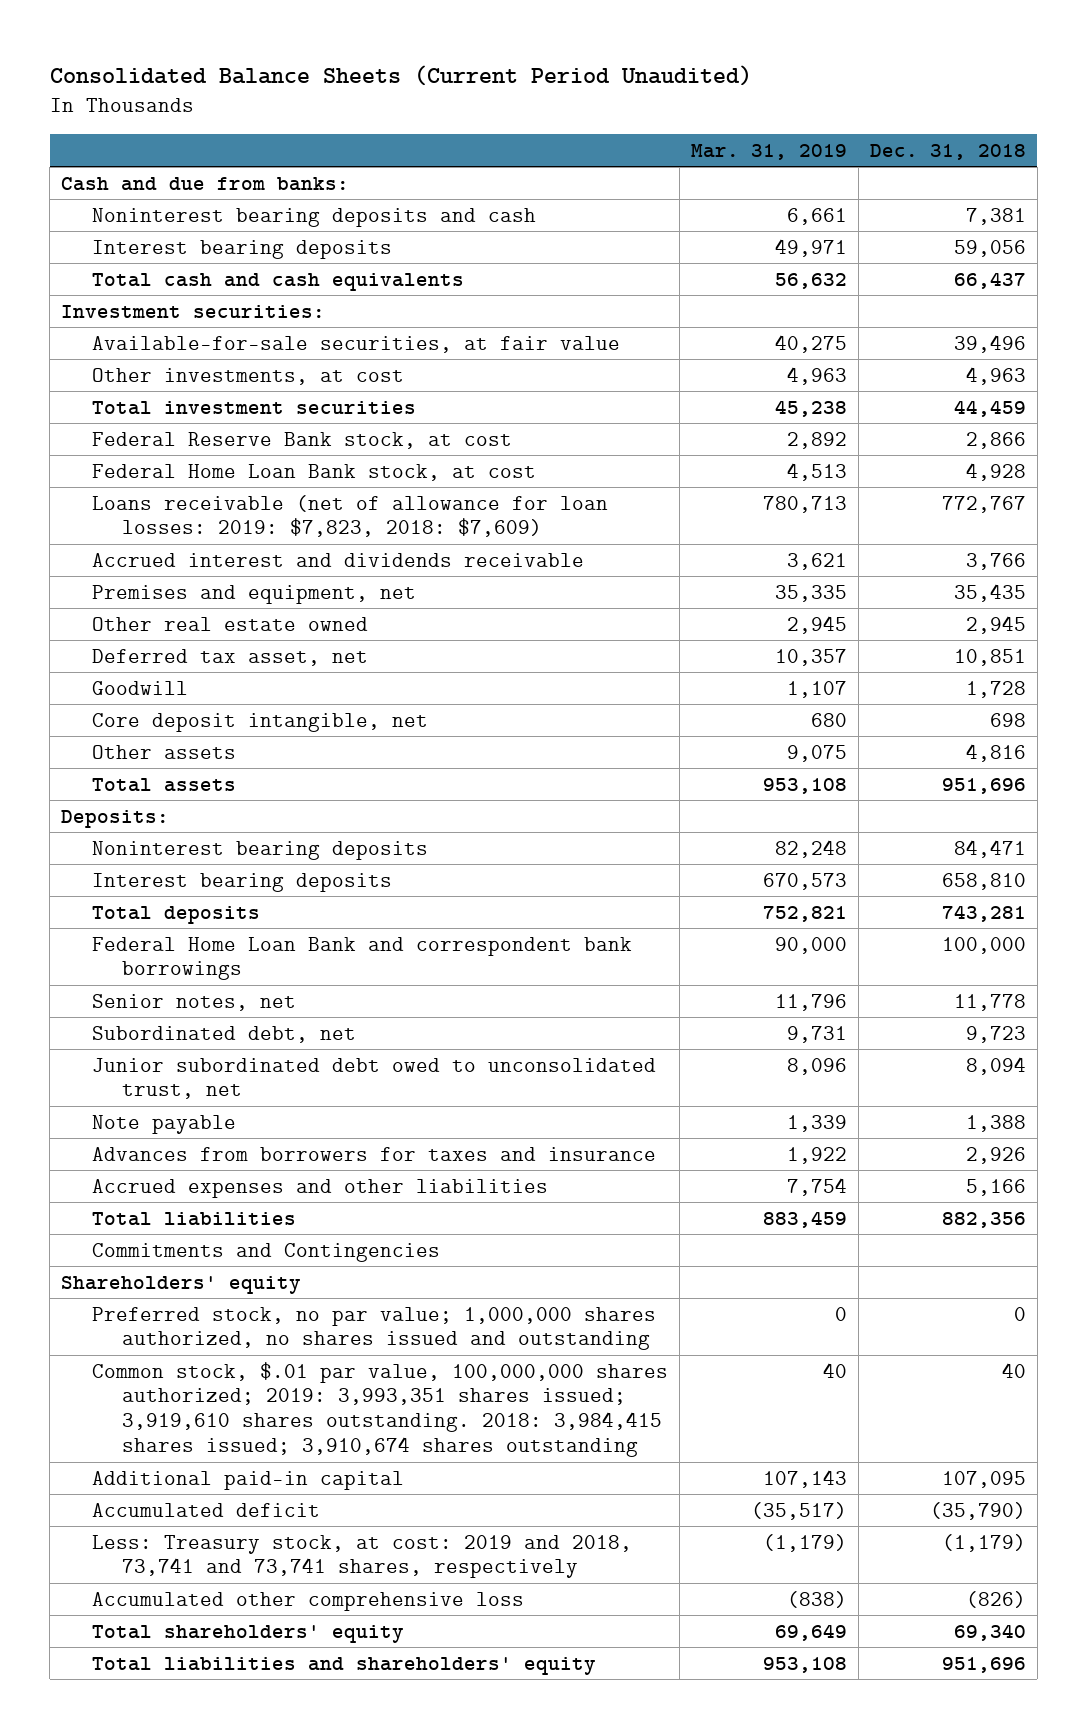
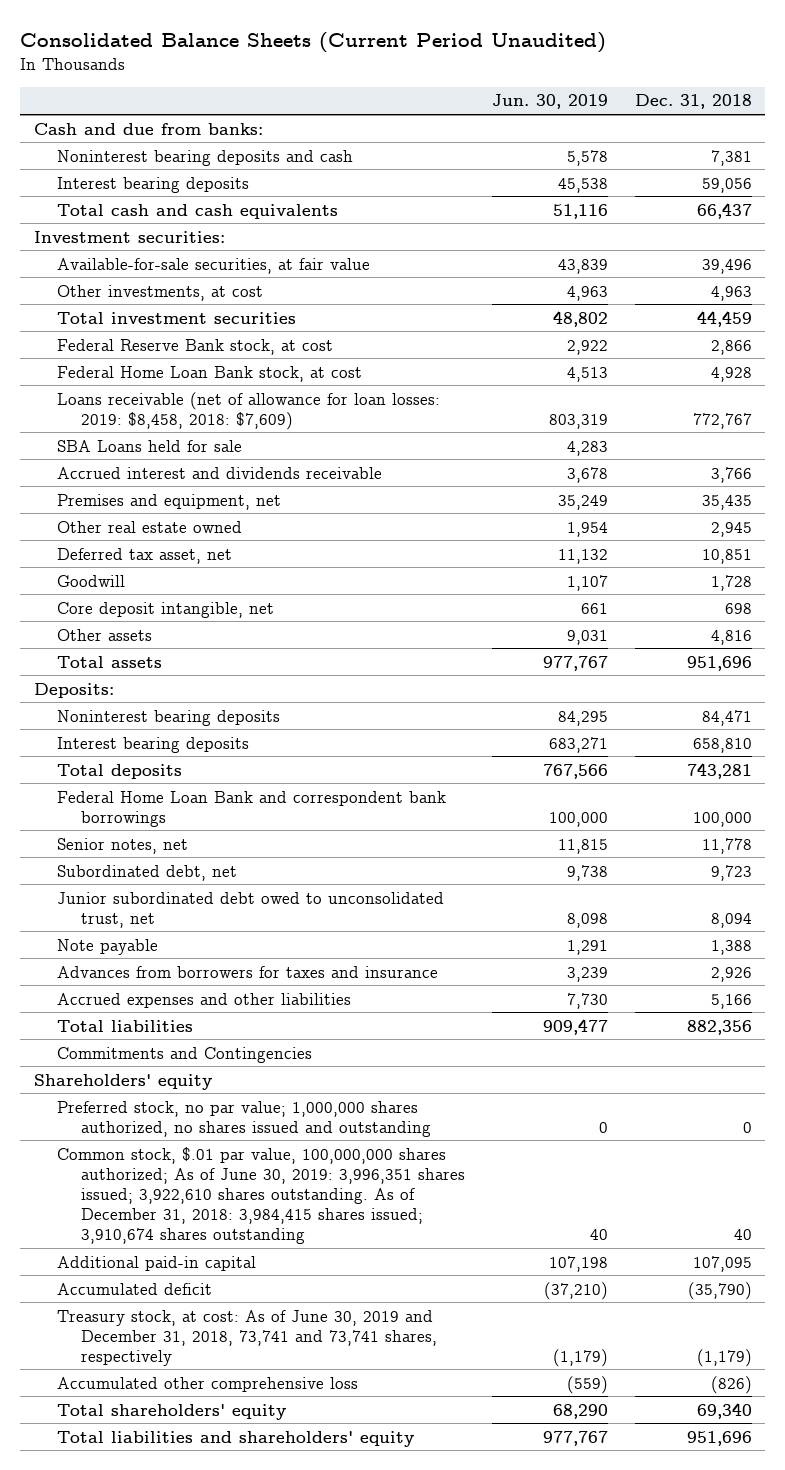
[690,143,847,160] Mar. 31, 2019 -> none
none -> [491,94,608,110] Jun. 30, 2019
[91,494,608,538] Loans receivable (net of allowance for loan losses: 2019: $7,823, 2018: $7,609) -> [57,391,441,430] Loans receivable (net of allowance for loan losses: 2019: $8,458, 2018: $7,609)
none -> [57,439,243,452] SBA Loans held for sale
[91,1361,668,1458] Common stock, $.01 par value, 100,000,000 shares authorized; 2019: 3,993,351 shares issued; 3,919,610 shares outstanding. 2018: 3,984,415 shares issued; 3,910,674 shares outstanding -> [57,1146,466,1244] Common stock, $.01 par value, 100,000,000 shares authorized; As of June 30, 2019: 3,996,351 shares issued; 3,922,610 shares outstanding. As of December 31, 2018: 3,984,415 shares issued; 3,910,674 shares outstanding
[91,1534,632,1579] Less: Treasury stock, at cost: 2019 and 2018, 73,741 and 73,741 shares, respectively -> [57,1309,438,1366] Treasury stock, at cost: As of June 30, 2019 and December 31, 2018, 73,741 and 73,741 shares, respectively

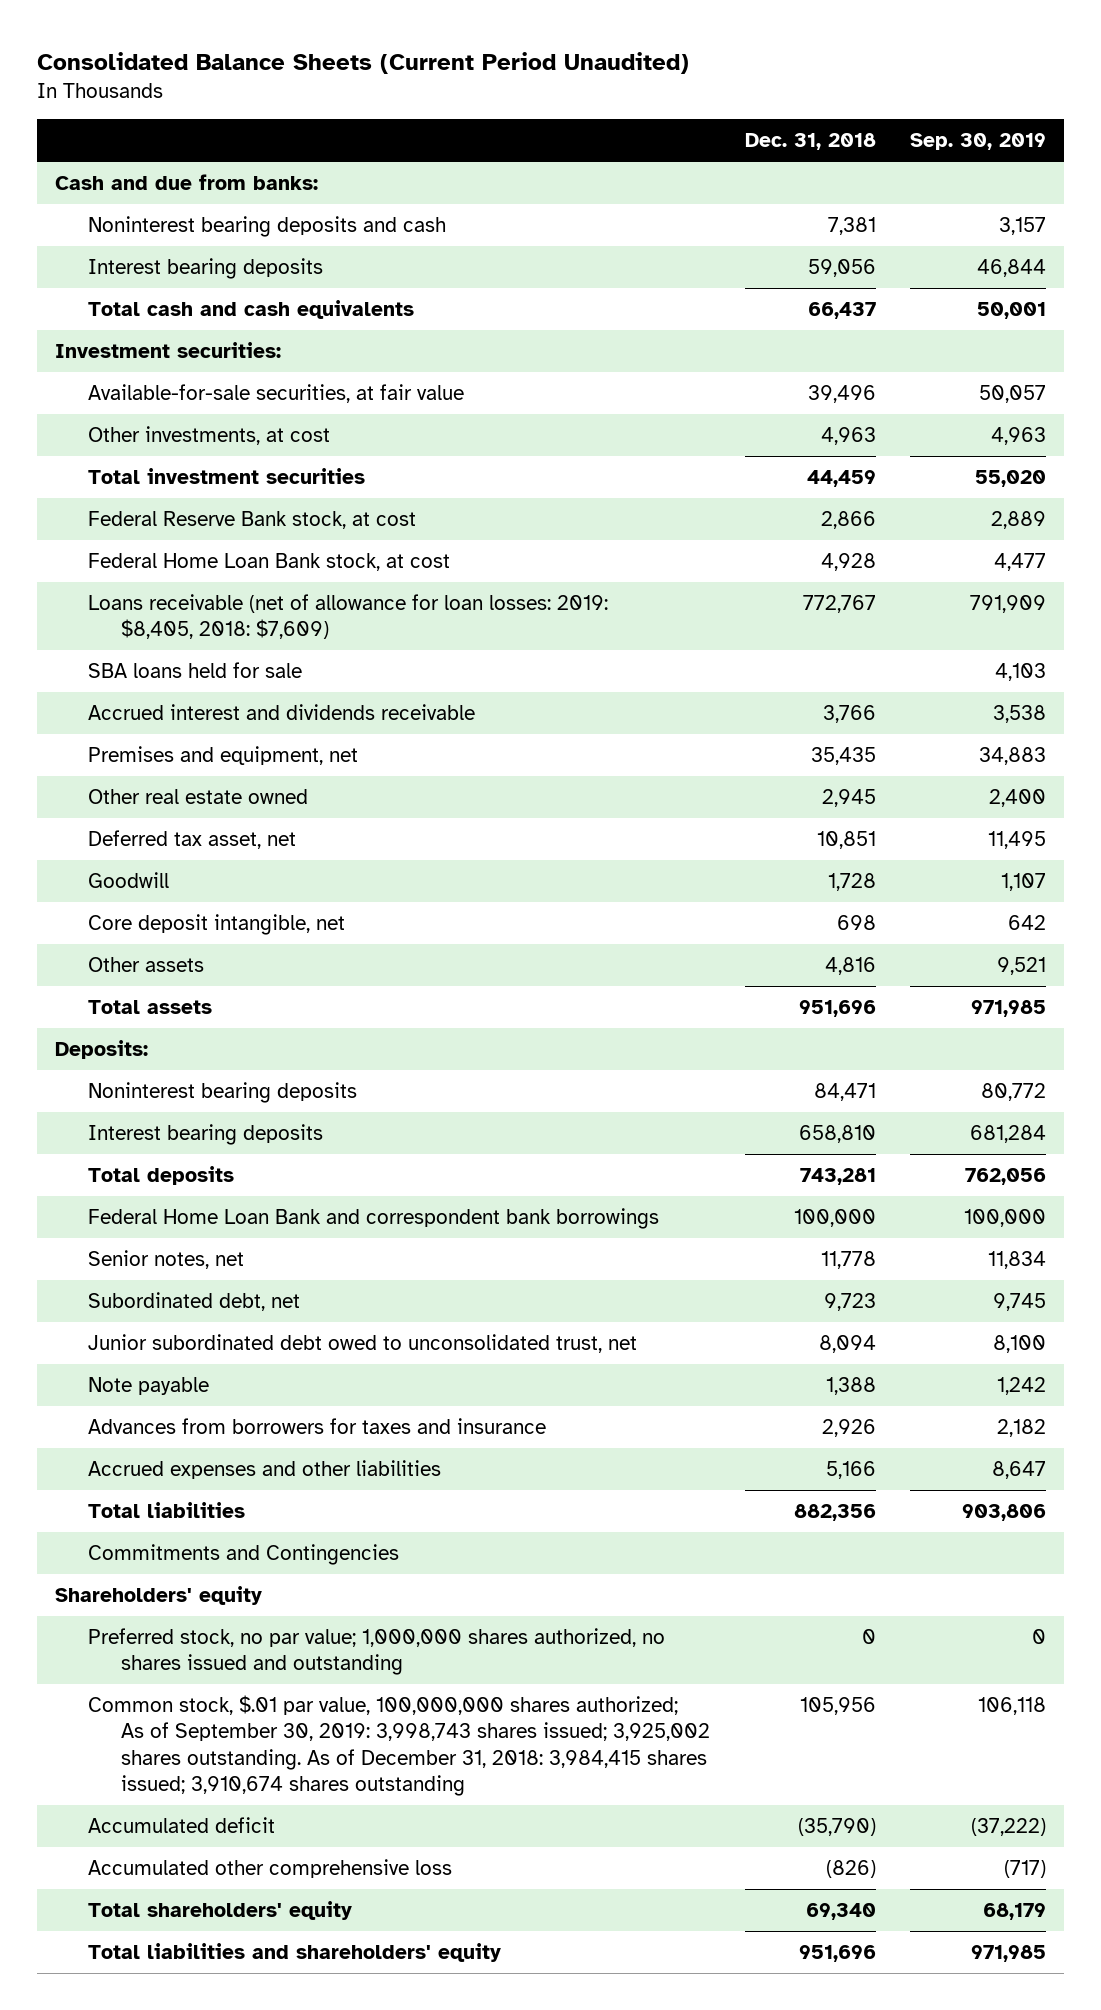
[491,94,608,110] Jun. 30, 2019 -> none
none -> [910,133,1047,151] Sep. 30, 2019
[57,391,441,430] Loans receivable (net of allowance for loan losses: 2019: $8,458, 2018: $7,609) -> [87,594,608,640] Loans receivable (net of allowance for loan losses: 2019: $8,405, 2018: $7,609)
[57,439,243,452] SBA Loans held for sale -> [87,662,302,679] SBA loans held for sale
[57,1255,257,1271] Additional paid-in capital -> none
[57,1146,466,1244] Common stock, $.01 par value, 100,000,000 shares authorized; As of June 30, 2019: 3,996,351 shares issued; 3,922,610 shares outstanding. As of December 31, 2018: 3,984,415 shares issued; 3,910,674 shares outstanding -> [87,1695,710,1796] Common stock, $.01 par value, 100,000,000 shares authorized; As of September 30, 2019: 3,998,743 shares issued; 3,925,002 shares outstanding. As of December 31, 2018: 3,984,415 shares issued; 3,910,674 shares outstanding
[733,1228,752,1240] 40 -> [799,1697,876,1716] 105,956
[57,1309,438,1366] Treasury stock, at cost: As of June 30, 2019 and December 31, 2018, 73,741 and 73,741 shares, respectively -> none

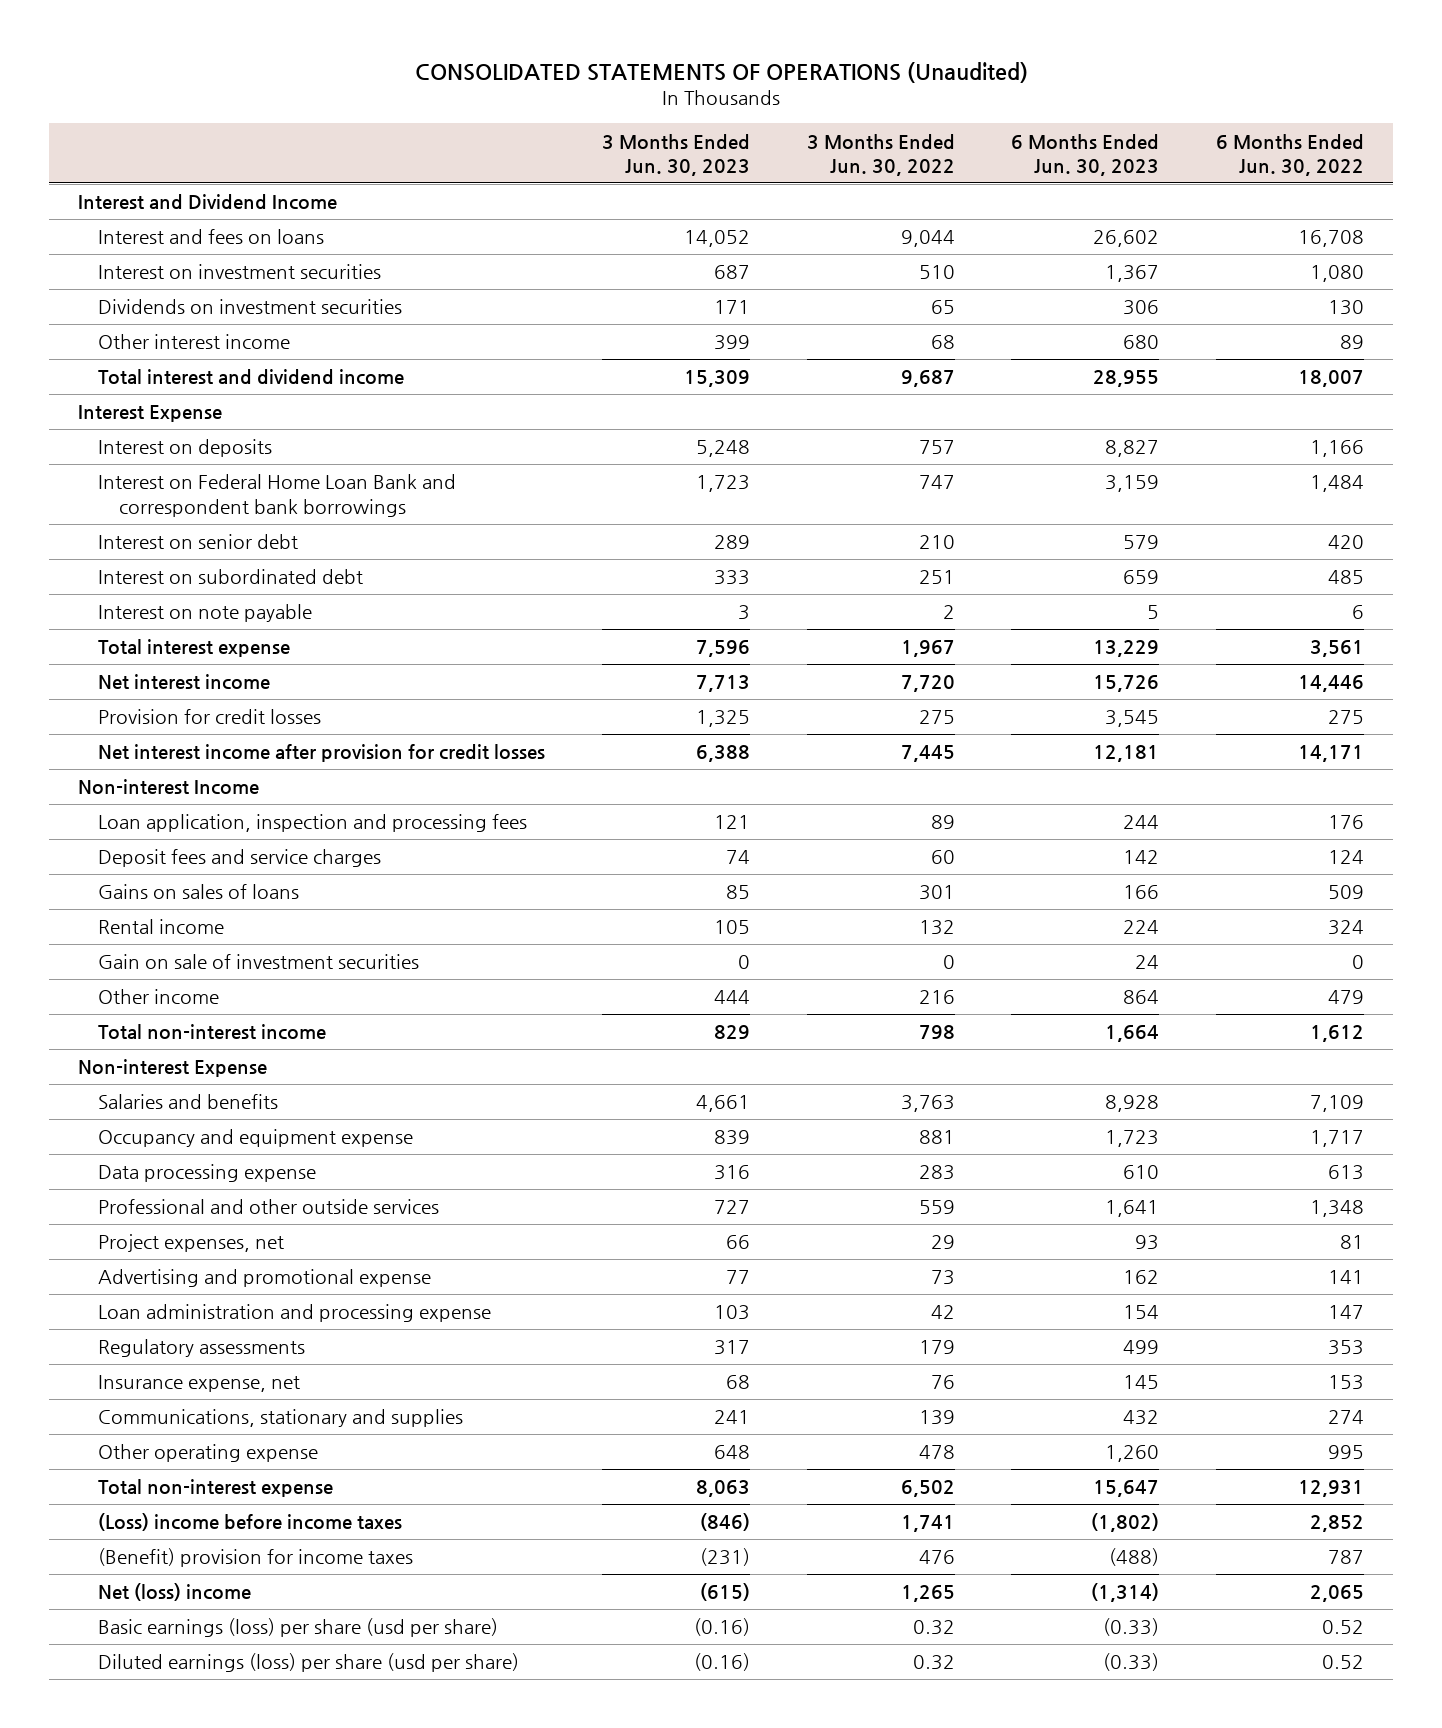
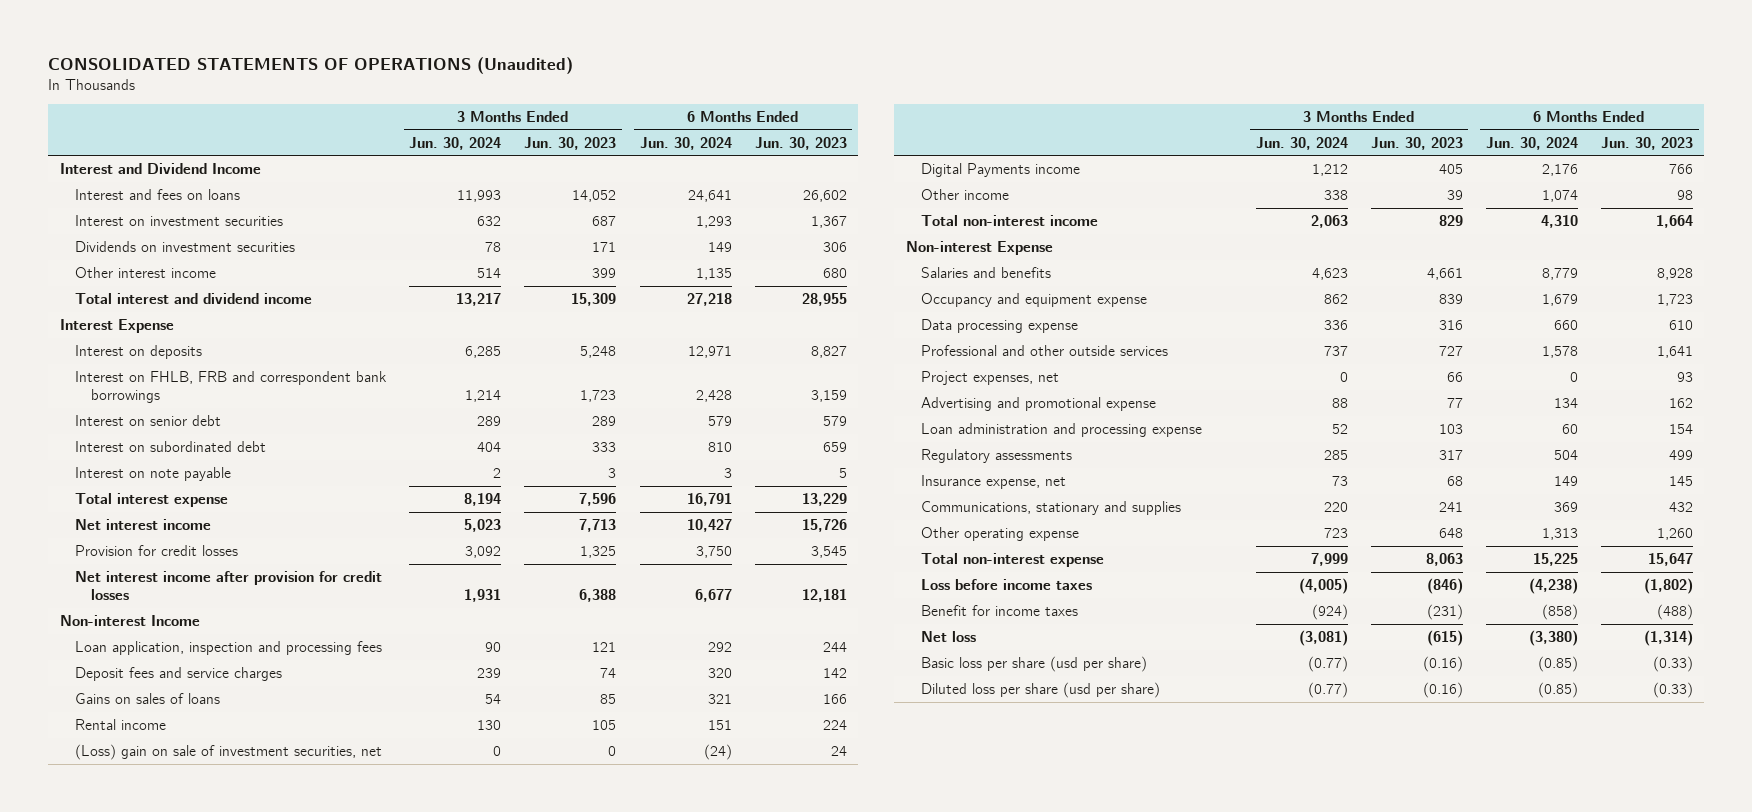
[806,133,955,176] 3 Months Ended Jun. 30, 2022 -> none
[1216,133,1365,176] 6 Months Ended Jun. 30, 2022 -> none
none -> [409,136,502,150] Jun. 30, 2024
none -> [639,136,732,150] Jun. 30, 2024
[98,474,457,517] Interest on Federal Home Loan Bank and correspondent bank borrowings -> [75,370,388,403] Interest on FHLB, FRB and correspondent bank borrowings
[98,954,420,970] Gain on sale of investment securities -> [75,743,383,760] (Loss) gain on sale of investment securities, net
none -> [921,162,1081,177] Digital Payments income
[714,990,751,1005] 444 -> [1446,189,1463,200] 39
[1123,990,1160,1005] 864 -> [1676,189,1693,200] 98
[98,1513,403,1532] (Loss) income before income taxes -> [921,578,1093,590] Loss before income taxes
[98,1548,414,1568] (Benefit) provision for income taxes -> [921,604,1079,616] Benefit for income taxes
[98,1583,252,1602] Net (loss) income -> [921,630,977,642] Net loss
[98,1618,499,1638] Basic earnings (loss) per share (usd per share) -> [921,655,1148,672] Basic loss per share (usd per share)
[98,1653,520,1673] Diluted earnings (loss) per share (usd per share) -> [921,681,1161,698] Diluted loss per share (usd per share)

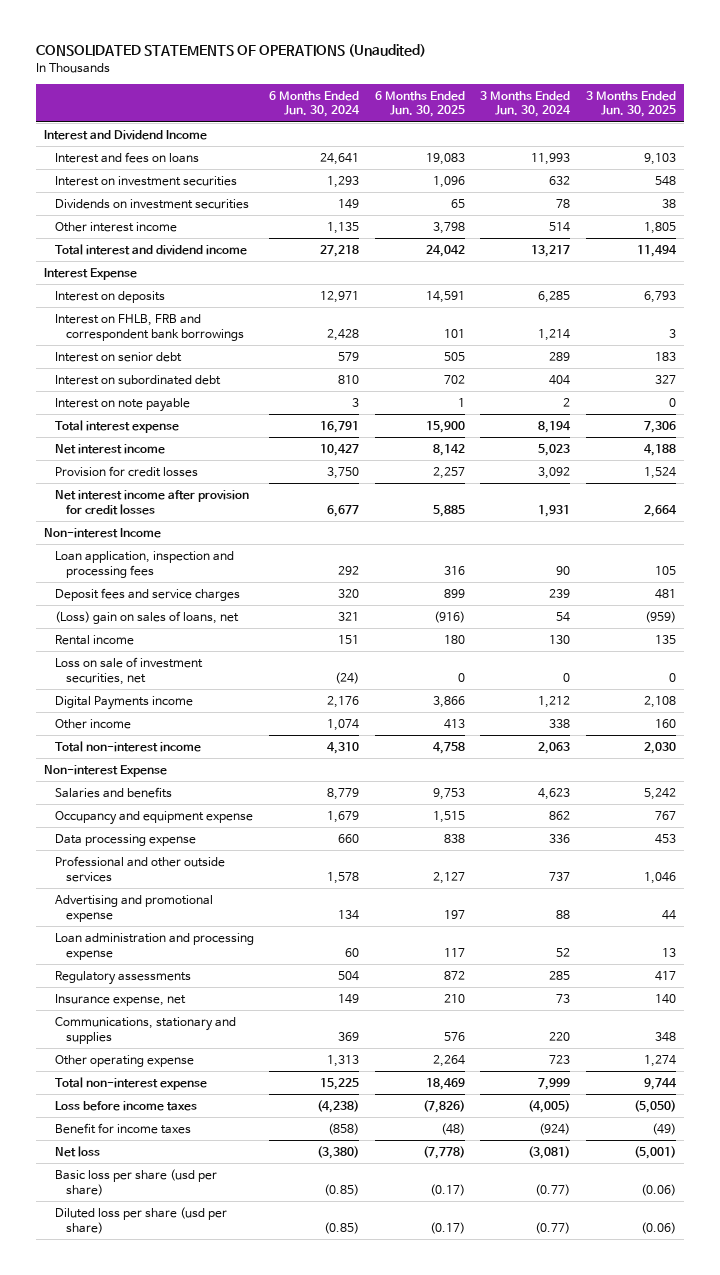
[524,136,617,150] Jun. 30, 2023 -> none
[754,136,847,150] Jun. 30, 2023 -> none
none -> [374,90,465,118] 6 Months Ended Jun. 30, 2025
none -> [585,90,676,118] 3 Months Ended Jun. 30, 2025
[75,692,221,704] Gains on sales of loans -> [54,611,239,625] (Loss) gain on sales of loans, net
[75,743,383,760] (Loss) gain on sale of investment securities, net -> [54,657,203,685] Loss on sale of investment securities, net
[921,370,1060,385] Project expenses, net -> none

